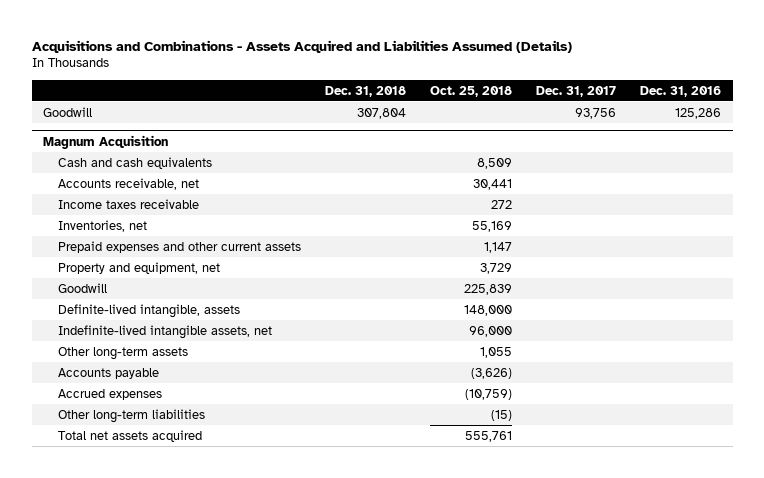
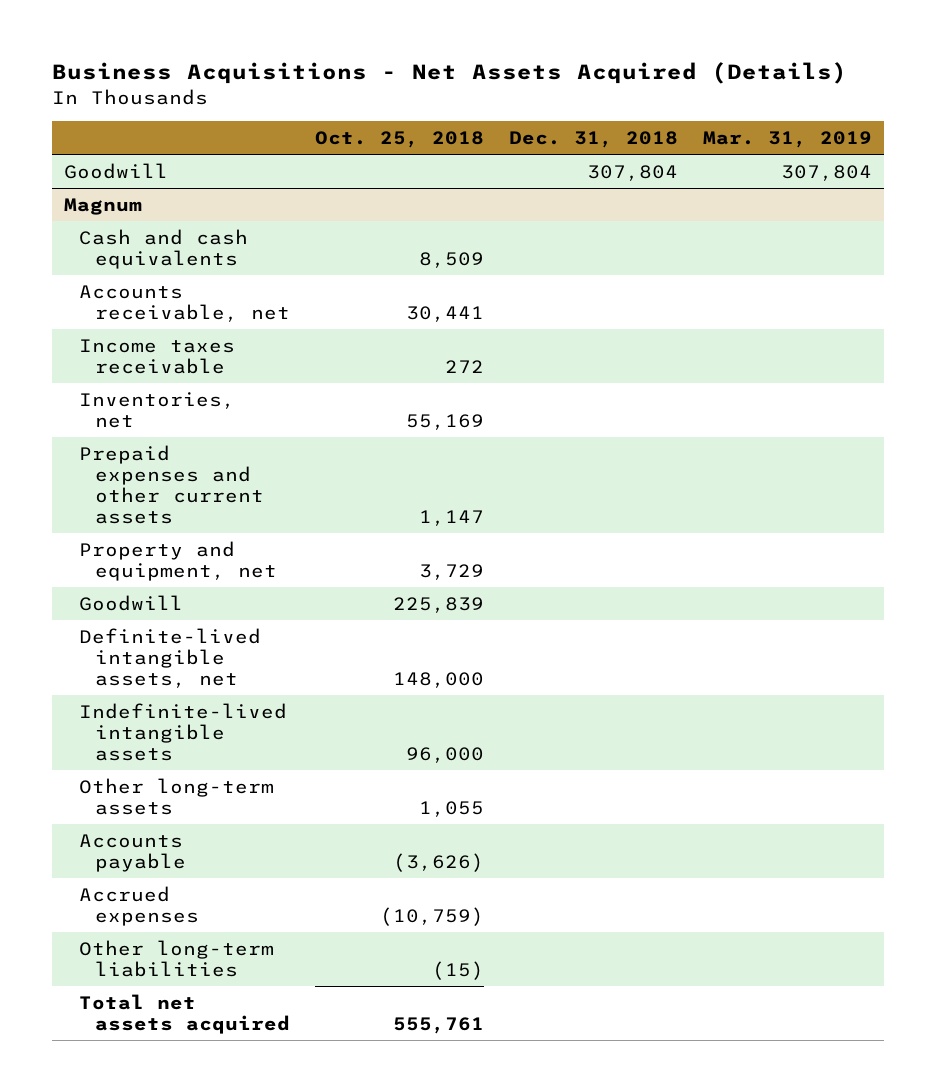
[31,39,572,53] Acquisitions and Combinations - Assets Acquired and Liabilities Assumed (Details) -> [51,62,847,85] Business Acquisitions - Net Assets Acquired (Details)
[535,85,616,97] Dec. 31, 2017 -> none
[639,85,721,97] Dec. 31, 2016 -> none
none -> [702,131,872,149] Mar. 31, 2019
[43,134,169,149] Magnum Acquisition -> [64,197,143,215] Magnum
[58,303,241,318] Definite-lived intangible, assets -> [79,627,262,688] Definite-lived intangible assets, net
[58,324,273,339] Indefinite-lived intangible assets, net -> [79,702,288,761] Indefinite-lived intangible assets

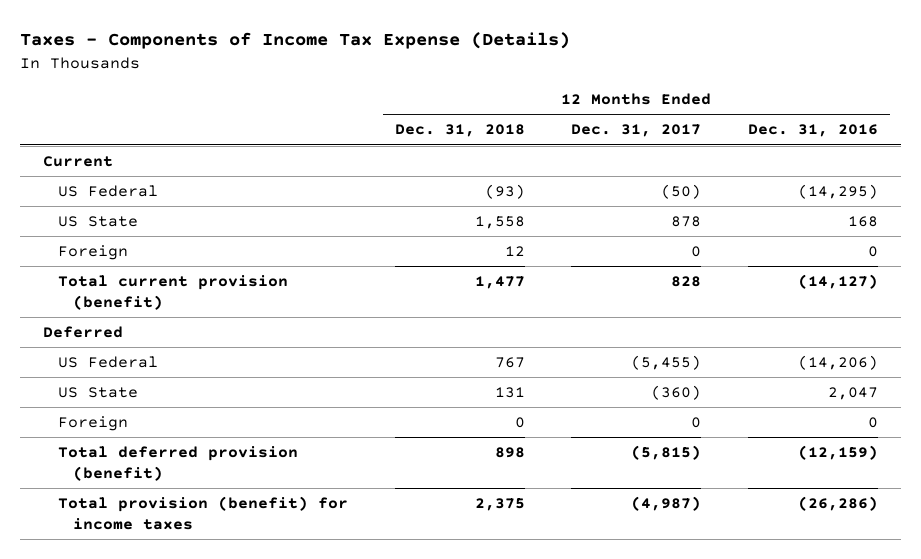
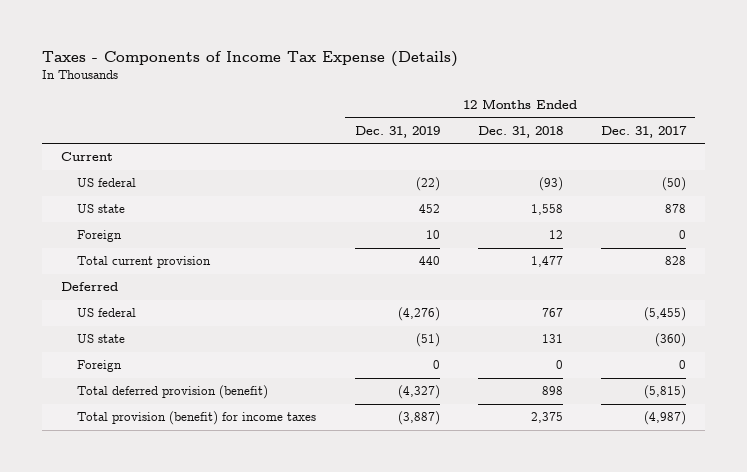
[748,124,879,138] Dec. 31, 2016 -> none
none -> [354,125,440,138] Dec. 31, 2019
[58,184,159,197] US Federal -> [77,178,137,188] US federal
[58,215,139,227] US State -> [77,204,126,214] US state
[58,274,289,311] Total current provision (benefit) -> [77,256,212,269] Total current provision
[58,355,159,368] US Federal -> [77,308,137,318] US federal
[58,386,139,398] US State -> [77,334,126,344] US state

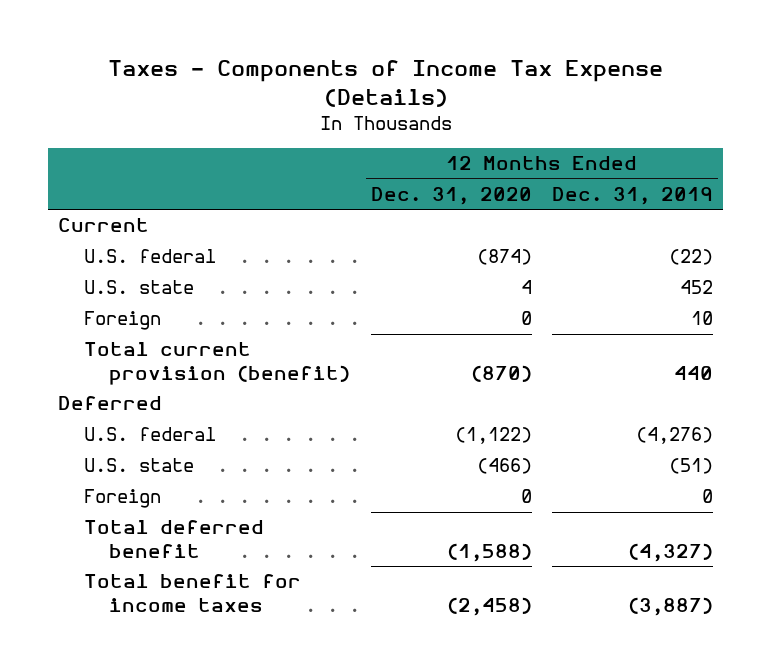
[477,125,563,138] Dec. 31, 2018 -> none
[600,125,687,138] Dec. 31, 2017 -> none
none -> [370,186,532,205] Dec. 31, 2020
[77,178,137,188] US federal -> [83,249,216,264] U.S. federal
[77,204,126,214] US state -> [83,280,194,295] U.S. state
[77,256,212,269] Total current provision -> [83,342,351,385] Total current provision (benefit)
[77,308,137,318] US federal -> [83,427,216,442] U.S. federal
[77,334,126,344] US state -> [83,458,194,473] U.S. state
[77,385,269,400] Total deferred provision (benefit) -> [83,520,264,558] Total deferred benefit
[77,411,317,426] Total provision (benefit) for income taxes -> [83,574,301,612] Total benefit for income taxes

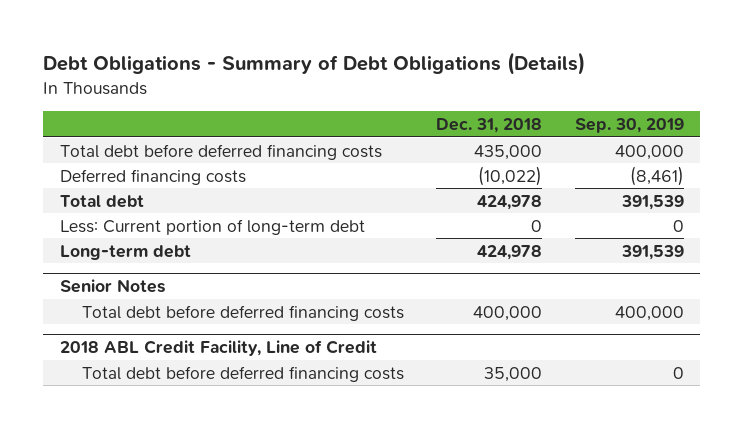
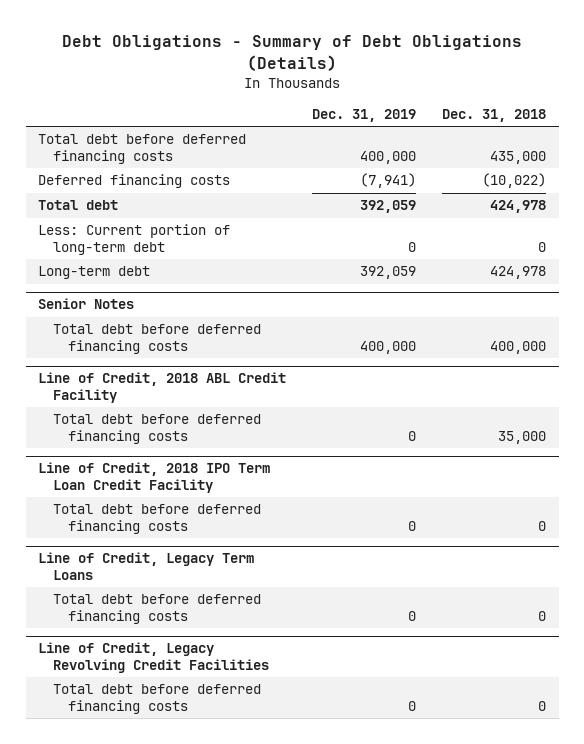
[574,117,684,133] Sep. 30, 2019 -> none
none -> [312,108,417,122] Dec. 31, 2019
[59,339,377,356] 2018 ABL Credit Facility, Line of Credit -> [38,372,287,403] Line of Credit, 2018 ABL Credit Facility
none -> [38,462,271,493] Line of Credit, 2018 IPO Term Loan Credit Facility
none -> [53,504,262,534] Total debt before deferred financing costs
none -> [38,552,255,580] Line of Credit, Legacy Term Loans
none -> [53,594,262,624] Total debt before deferred financing costs
none -> [38,642,270,673] Line of Credit, Legacy Revolving Credit Facilities
none -> [53,684,262,714] Total debt before deferred financing costs

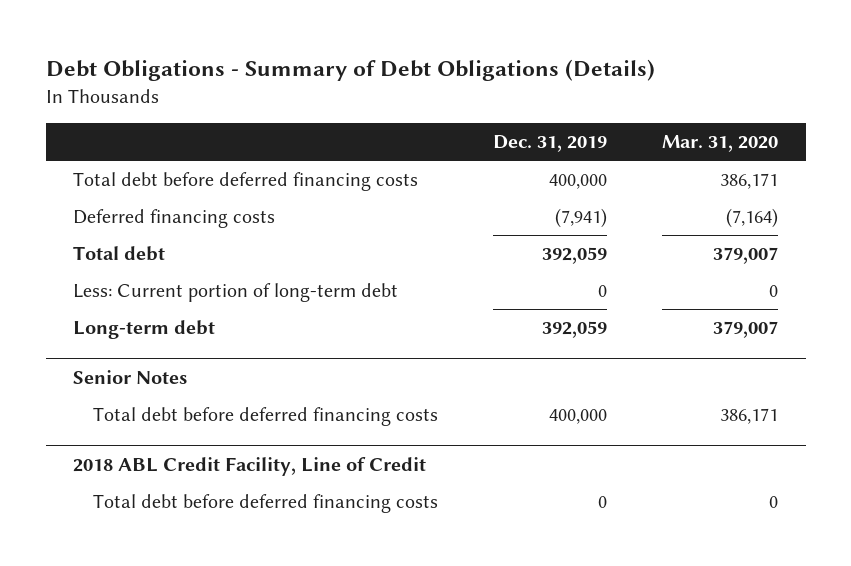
[441,108,546,122] Dec. 31, 2018 -> none
none -> [662,135,779,153] Mar. 31, 2020
[53,414,262,444] Total debt before deferred financing costs -> none
[38,462,271,493] Line of Credit, 2018 IPO Term Loan Credit Facility -> none
[53,504,262,534] Total debt before deferred financing costs -> none
[38,552,255,580] Line of Credit, Legacy Term Loans -> none
[53,594,262,624] Total debt before deferred financing costs -> none
[38,642,270,673] Line of Credit, Legacy Revolving Credit Facilities -> none
[38,372,287,403] Line of Credit, 2018 ABL Credit Facility -> [73,456,427,476] 2018 ABL Credit Facility, Line of Credit

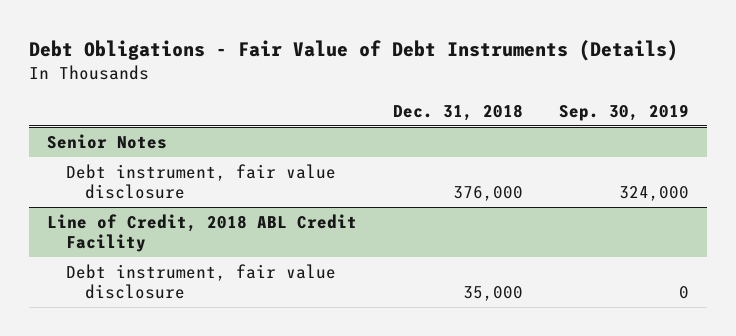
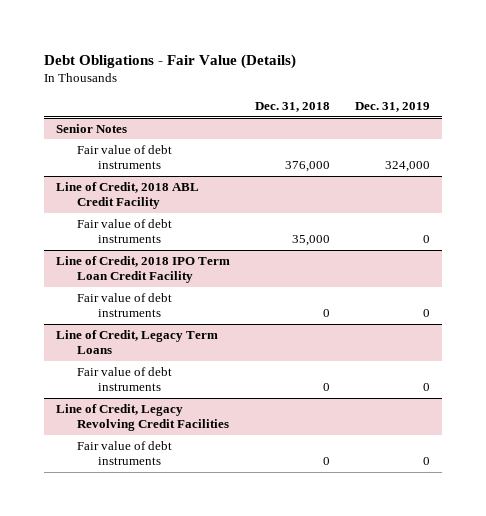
[29,39,679,61] Debt Obligations - Fair Value of Debt Instruments (Details) -> [44,53,297,69] Debt Obligations - Fair Value (Details)
[558,103,689,121] Sep. 30, 2019 -> none
none -> [354,102,430,113] Dec. 31, 2019
[65,163,336,199] Debt instrument, fair value disclosure -> [77,144,173,170] Fair value of debt instruments
[65,263,336,299] Debt instrument, fair value disclosure -> [77,218,173,244] Fair value of debt instruments
none -> [56,255,231,284] Line of Credit, 2018 IPO Term Loan Credit Facility
none -> [77,292,173,318] Fair value of debt instruments
none -> [56,329,219,355] Line of Credit, Legacy Term Loans
none -> [77,366,173,392] Fair value of debt instruments
none -> [56,403,230,432] Line of Credit, Legacy Revolving Credit Facilities
none -> [77,440,173,466] Fair value of debt instruments

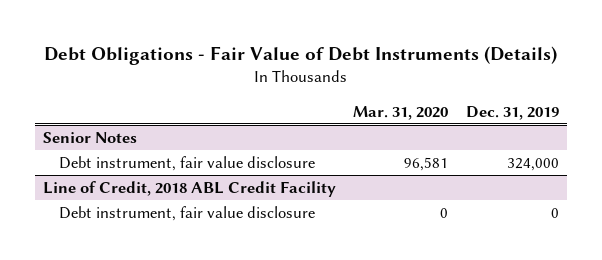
[44,53,297,69] Debt Obligations - Fair Value (Details) -> [43,46,557,66] Debt Obligations - Fair Value of Debt Instruments (Details)
[255,102,331,113] Dec. 31, 2018 -> none
none -> [353,105,449,120] Mar. 31, 2020
[77,144,173,170] Fair value of debt instruments -> [59,155,316,171] Debt instrument, fair value disclosure
[56,255,231,284] Line of Credit, 2018 IPO Term Loan Credit Facility -> none
[77,292,173,318] Fair value of debt instruments -> none
[56,329,219,355] Line of Credit, Legacy Term Loans -> none
[77,366,173,392] Fair value of debt instruments -> none
[56,403,230,432] Line of Credit, Legacy Revolving Credit Facilities -> none
[77,440,173,466] Fair value of debt instruments -> none
[77,218,173,244] Fair value of debt instruments -> [59,205,316,221] Debt instrument, fair value disclosure

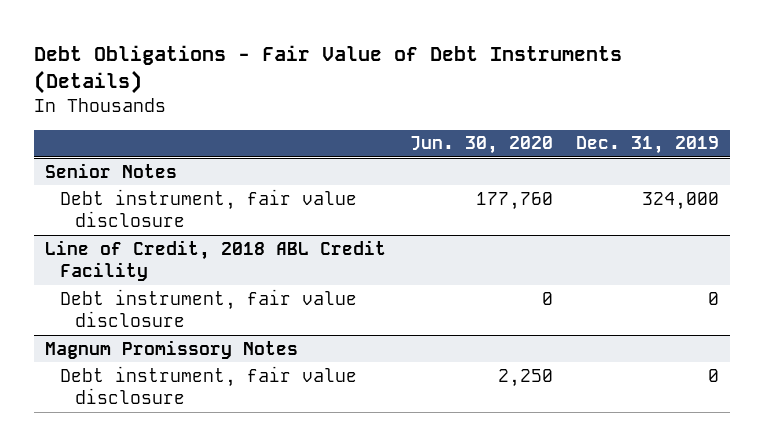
[353,105,449,120] Mar. 31, 2020 -> none
none -> [409,136,553,155] Jun. 30, 2020
none -> [45,339,299,359] Magnum Promissory Notes
none -> [60,365,358,405] Debt instrument, fair value disclosure

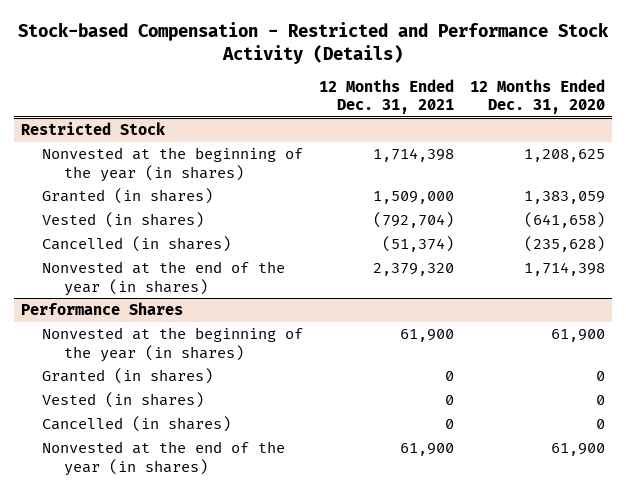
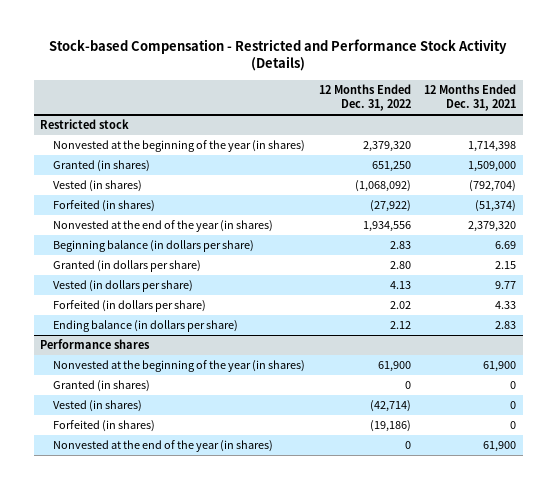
[469,78,605,114] 12 Months Ended Dec. 31, 2020 -> none
none -> [318,83,411,112] 12 Months Ended Dec. 31, 2022
[21,122,167,136] Restricted Stock -> [40,119,130,130] Restricted stock
[42,236,232,253] Cancelled (in shares) -> [53,200,156,213] Forfeited (in shares)
none -> [53,240,255,253] Beginning balance (in dollars per share)
none -> [53,260,202,273] Granted (in dollars per share)
none -> [53,280,194,293] Vested (in dollars per share)
none -> [53,300,207,313] Forfeited (in dollars per share)
none -> [53,320,239,333] Ending balance (in dollars per share)
[21,302,184,316] Performance Shares -> [40,339,151,350] Performance shares
[42,416,232,433] Cancelled (in shares) -> [53,420,156,433] Forfeited (in shares)

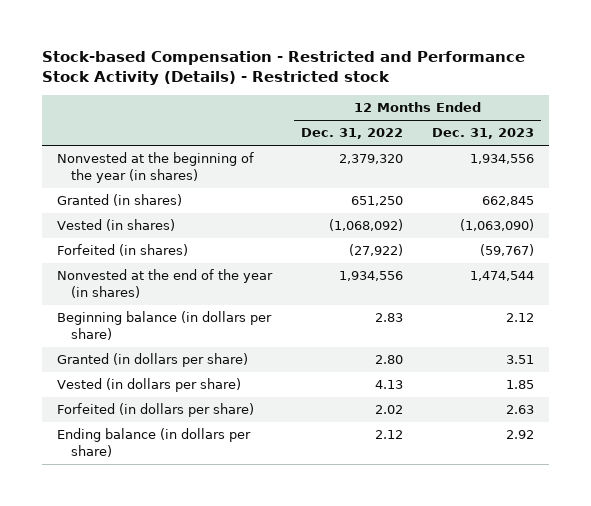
[49,38,508,72] Stock-based Compensation - Restricted and Performance Stock Activity (Details) -> [42,51,526,86] Stock-based Compensation - Restricted and Performance Stock Activity (Details) - Restricted stock
[424,83,517,112] 12 Months Ended Dec. 31, 2021 -> none
none -> [432,128,535,140] Dec. 31, 2023
[40,119,130,130] Restricted stock -> none
[40,339,151,350] Performance shares -> none
[53,360,306,373] Nonvested at the beginning of the year (in shares) -> none
[53,380,151,393] Granted (in shares) -> none
[53,400,143,413] Vested (in shares) -> none
[53,420,156,433] Forfeited (in shares) -> none
[53,440,274,453] Nonvested at the end of the year (in shares) -> none

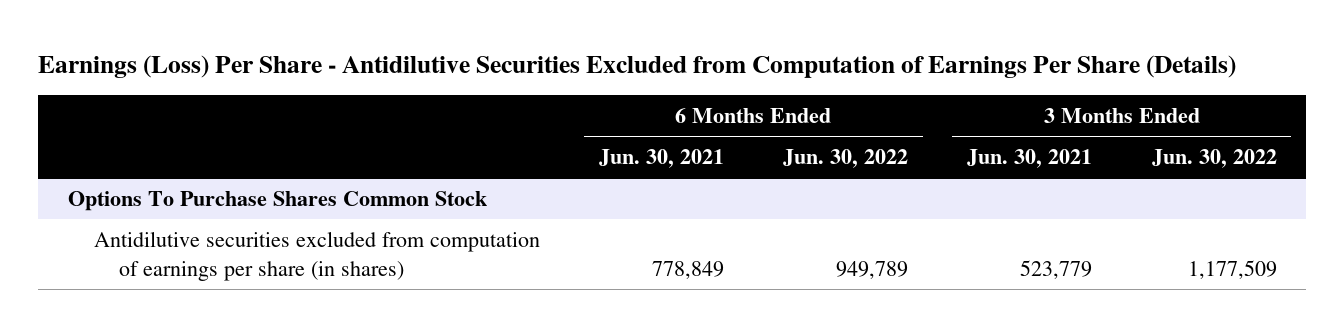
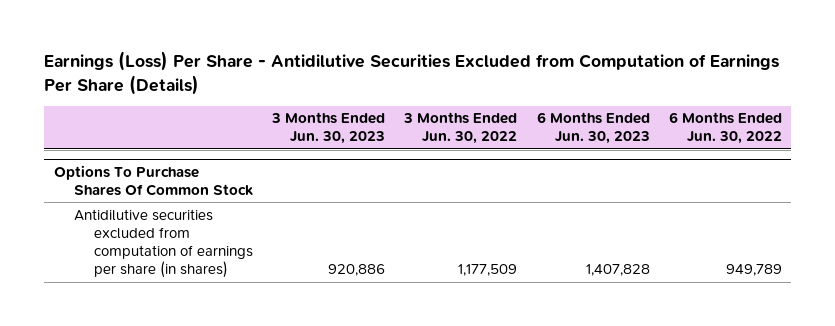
[598,148,724,168] Jun. 30, 2021 -> none
[967,148,1093,168] Jun. 30, 2021 -> none
none -> [271,112,386,145] 3 Months Ended Jun. 30, 2023
none -> [536,112,650,145] 6 Months Ended Jun. 30, 2023
[67,190,487,211] Options To Purchase Shares Common Stock -> [53,164,253,196] Options To Purchase Shares Of Common Stock

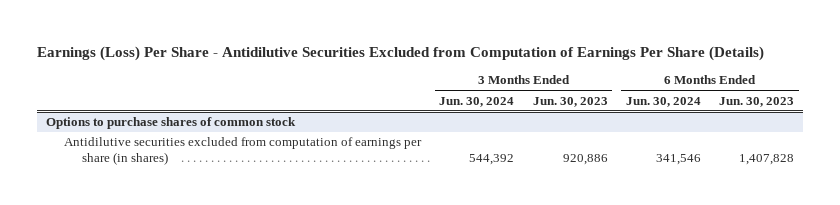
[403,112,518,145] 3 Months Ended Jun. 30, 2022 -> none
[668,112,782,145] 6 Months Ended Jun. 30, 2022 -> none
none -> [439,96,515,107] Jun. 30, 2024
none -> [626,96,702,107] Jun. 30, 2024
[53,164,253,196] Options To Purchase Shares Of Common Stock -> [46,117,297,130] Options to purchase shares of common stock

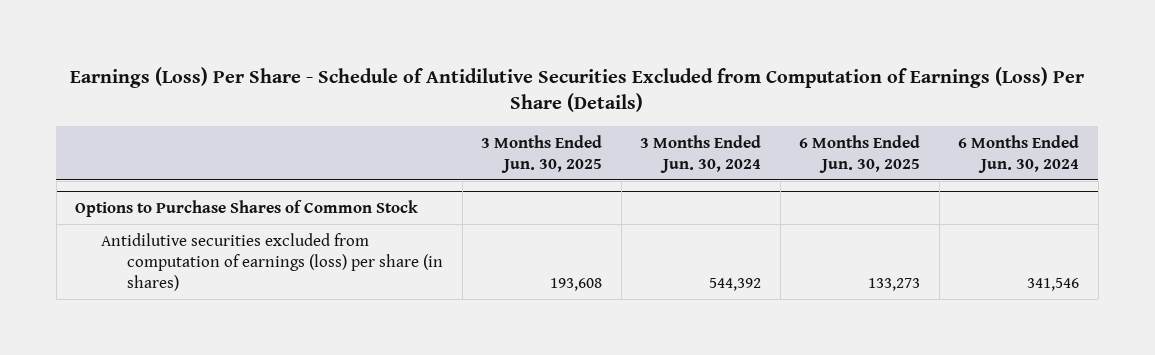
[36,46,764,62] Earnings (Loss) Per Share - Antidilutive Securities Excluded from Computation of Earnings Per Share (Details) -> [70,66,1085,113] Earnings (Loss) Per Share - Schedule of Antidilutive Securities Excluded from Computation of Earnings (Loss) Per Share (Details)
[532,96,608,107] Jun. 30, 2023 -> none
[719,96,795,107] Jun. 30, 2023 -> none
none -> [481,134,603,173] 3 Months Ended Jun. 30, 2025
none -> [799,134,921,173] 6 Months Ended Jun. 30, 2025
[46,117,297,130] Options to purchase shares of common stock -> [75,200,419,218] Options to Purchase Shares of Common Stock
[64,137,423,166] Antidilutive securities excluded from computation of earnings per share (in shares) -> [101,232,444,292] Antidilutive securities excluded from computation of earnings (loss) per share (in shares)

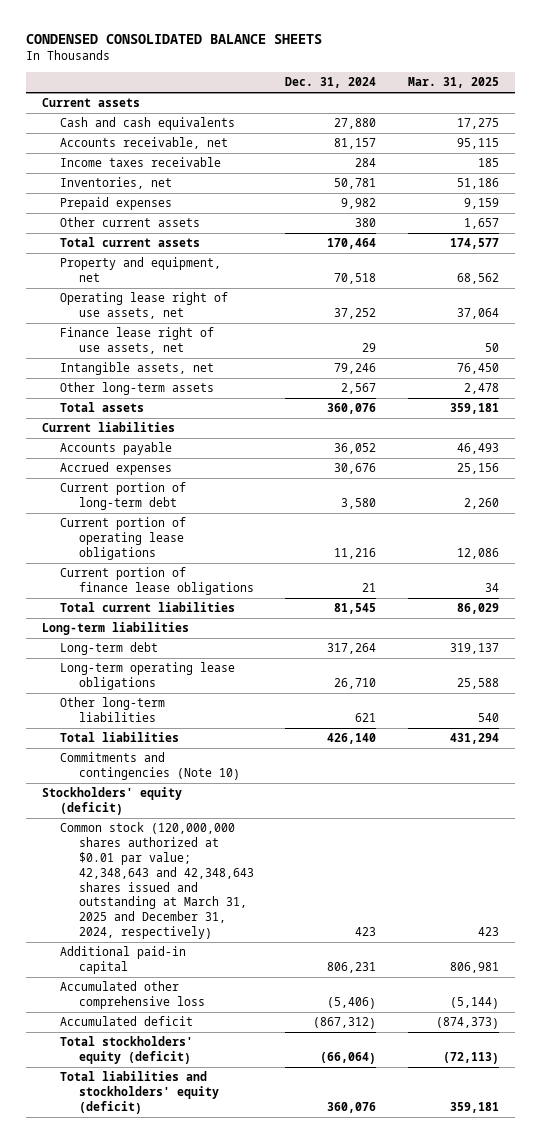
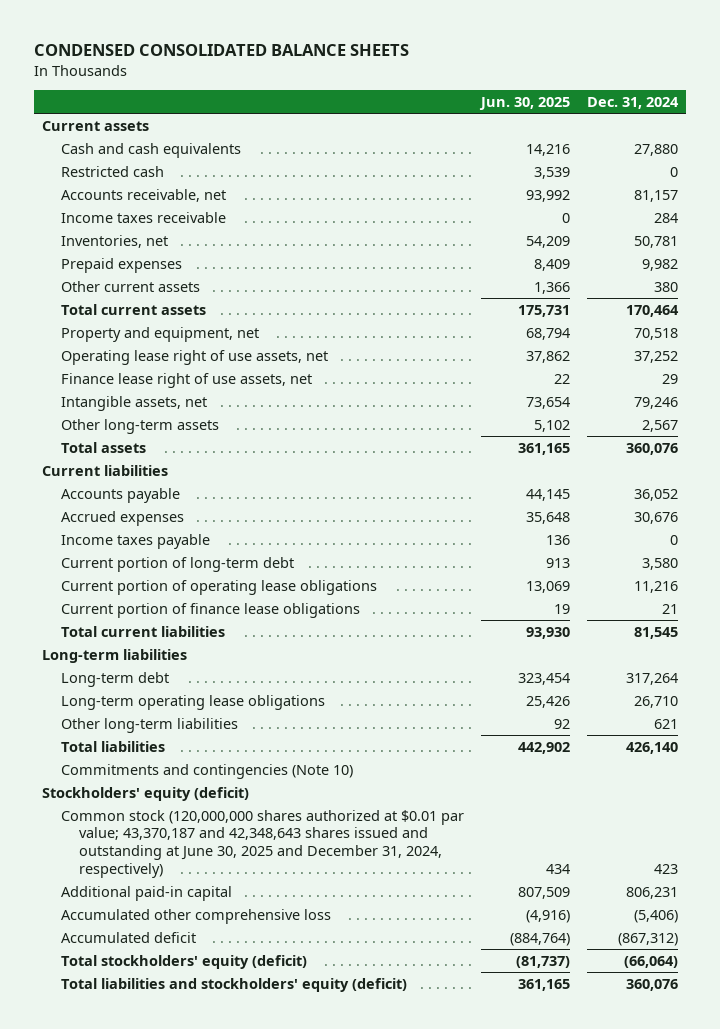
[408,77,500,89] Mar. 31, 2025 -> none
none -> [478,96,570,110] Jun. 30, 2025
none -> [60,165,164,177] Restricted cash
none -> [60,533,210,549] Income taxes payable
[60,822,254,940] Common stock (120,000,000 shares authorized at $0.01 par value; 42,348,643 and 42,348,643 shares issued and outstanding at March 31, 2025 and December 31, 2024, respectively) -> [60,809,464,878] Common stock (120,000,000 shares authorized at $0.01 par value; 43,370,187 and 42,348,643 shares issued and outstanding at June 30, 2025 and December 31, 2024, respectively)

